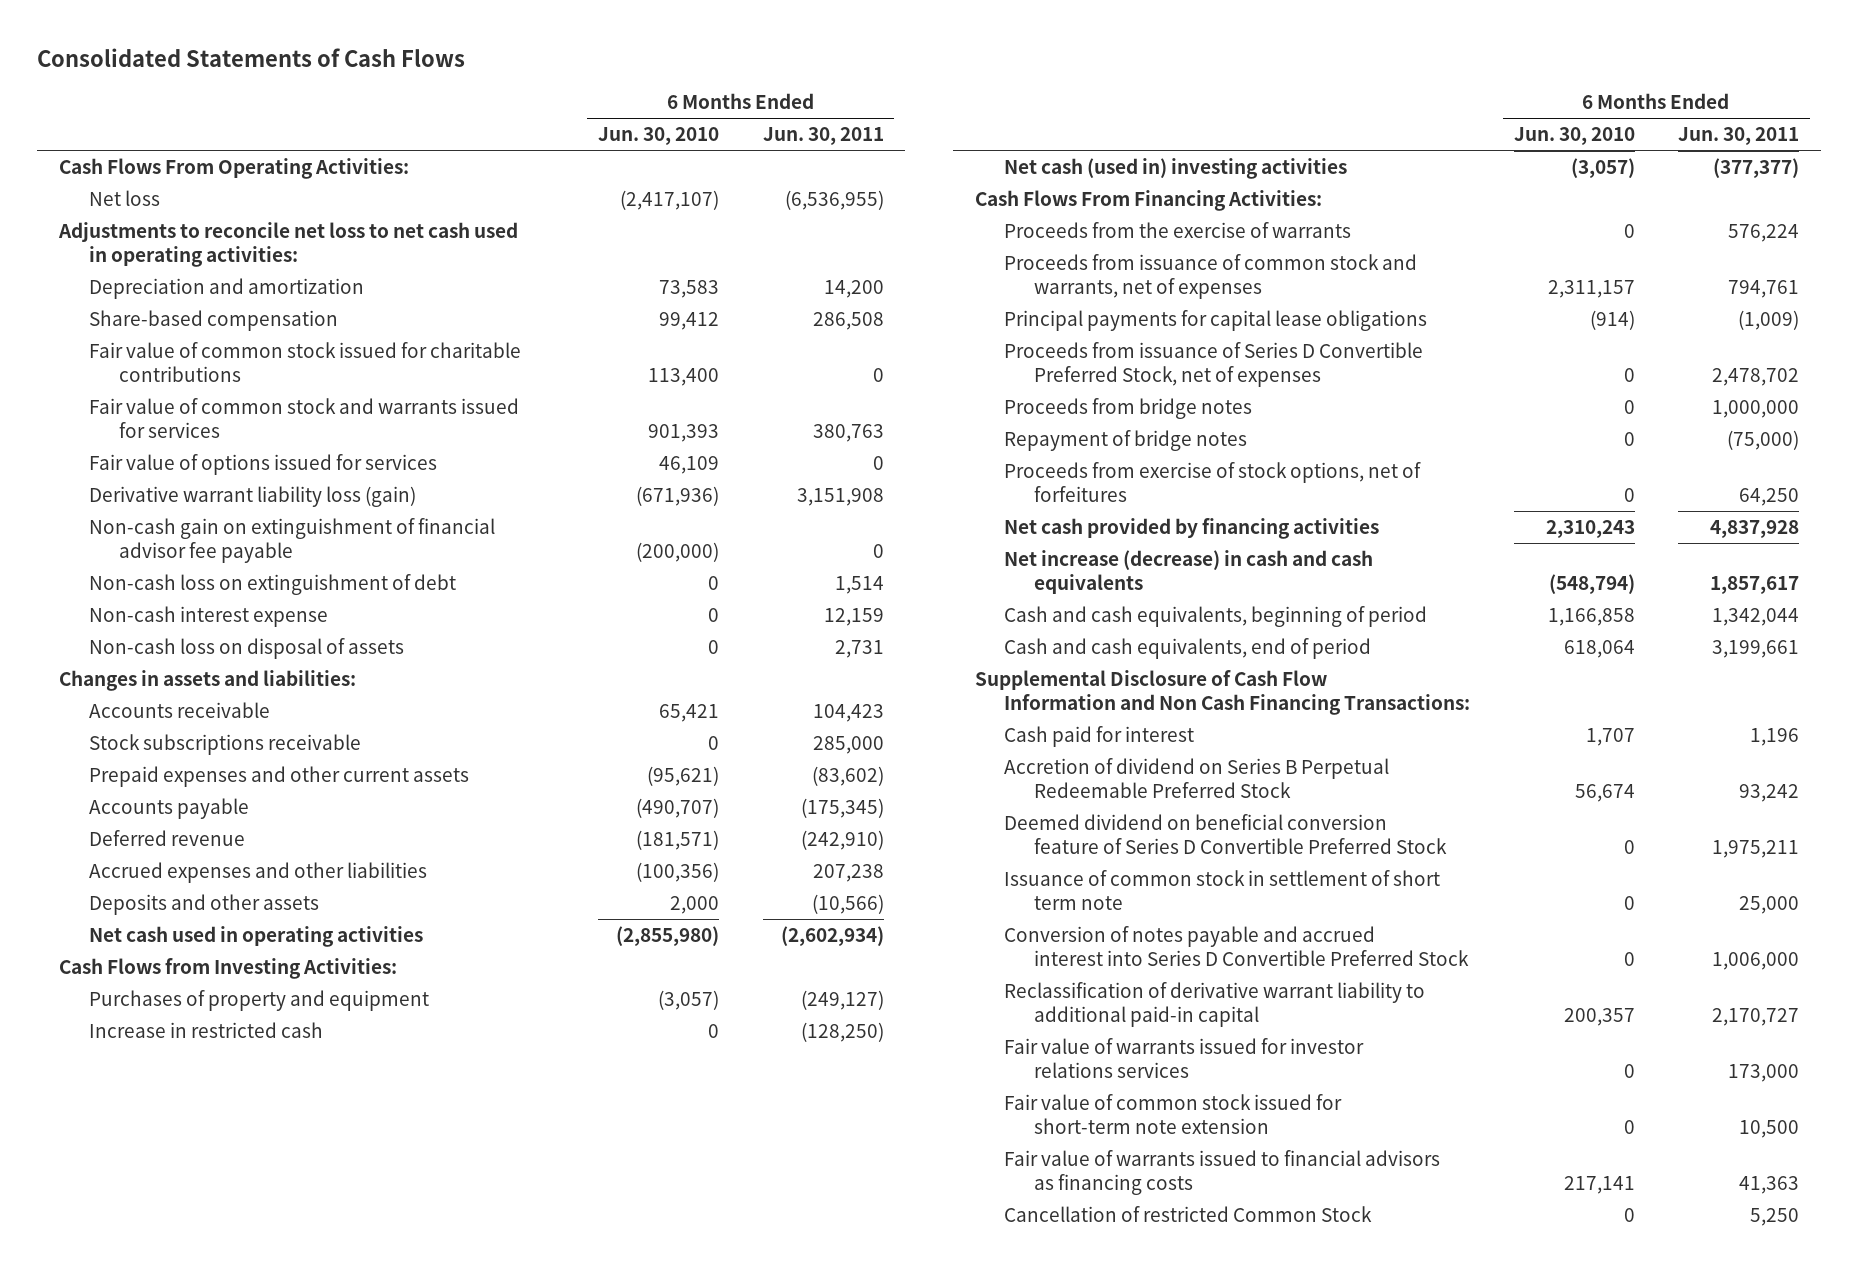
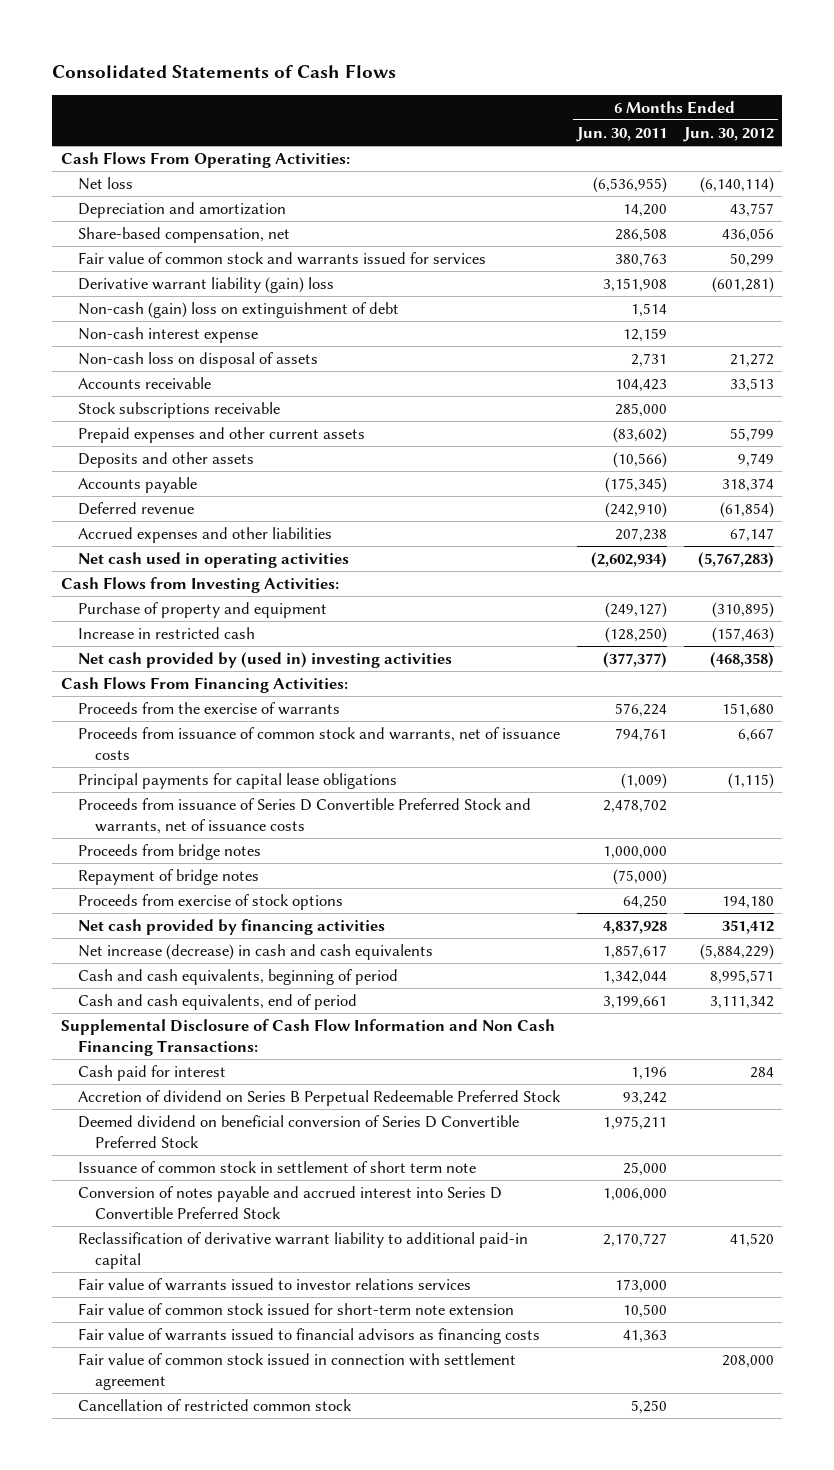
[598,127,720,146] Jun. 30, 2010 -> none
none -> [682,126,774,142] Jun. 30, 2012
[58,222,519,268] Adjustments to reconcile net loss to net cash used in operating activities: -> none
[89,342,522,383] Fair value of common stock issued for charitable contributions -> none
[89,310,339,332] Share-based compensation -> [77,227,290,244] Share-based compensation, net
[89,454,438,476] Fair value of options issued for services -> none
[89,518,496,564] Non-cash gain on extinguishment of financial advisor fee payable -> none
[89,486,417,508] Derivative warrant liability loss (gain) -> [77,277,334,294] Derivative warrant liability (gain) loss
[89,574,457,596] Non-cash loss on extinguishment of debt -> [77,302,399,319] Non-cash (gain) loss on extinguishment of debt
[59,670,357,692] Changes in assets and liabilities: -> none
[89,894,320,916] Deposits and other assets -> [77,452,254,469] Deposits and other assets
[89,990,430,1012] Purchases of property and equipment -> [77,602,327,619] Purchase of property and equipment
[1004,158,1348,180] Net cash (used in) investing activities -> [77,652,452,669] Net cash provided by (used in) investing activities
[1004,254,1418,300] Proceeds from issuance of common stock and warrants, net of expenses -> [77,727,560,760] Proceeds from issuance of common stock and warrants, net of issuance costs
[1004,342,1424,388] Proceeds from issuance of Series D Convertible Preferred Stock, net of expenses -> [77,798,531,834] Proceeds from issuance of Series D Convertible Preferred Stock and warrants, net of issuance costs
[1004,462,1422,503] Proceeds from exercise of stock options, net of forfeitures -> [77,894,343,911] Proceeds from exercise of stock options
[1004,814,1448,855] Deemed dividend on beneficial conversion feature of Series D Convertible Preferred Stock -> [77,1115,519,1148] Deemed dividend on beneficial conversion of Series D Convertible Preferred Stock
[1004,1038,1365,1079] Fair value of warrants issued for investor relations services -> [77,1278,471,1292] Fair value of warrants issued to investor relations services
none -> [77,1353,516,1390] Fair value of common stock issued in connection with settlement agreement
[1004,1206,1373,1223] Cancellation of restricted Common Stock -> [77,1399,352,1412] Cancellation of restricted common stock

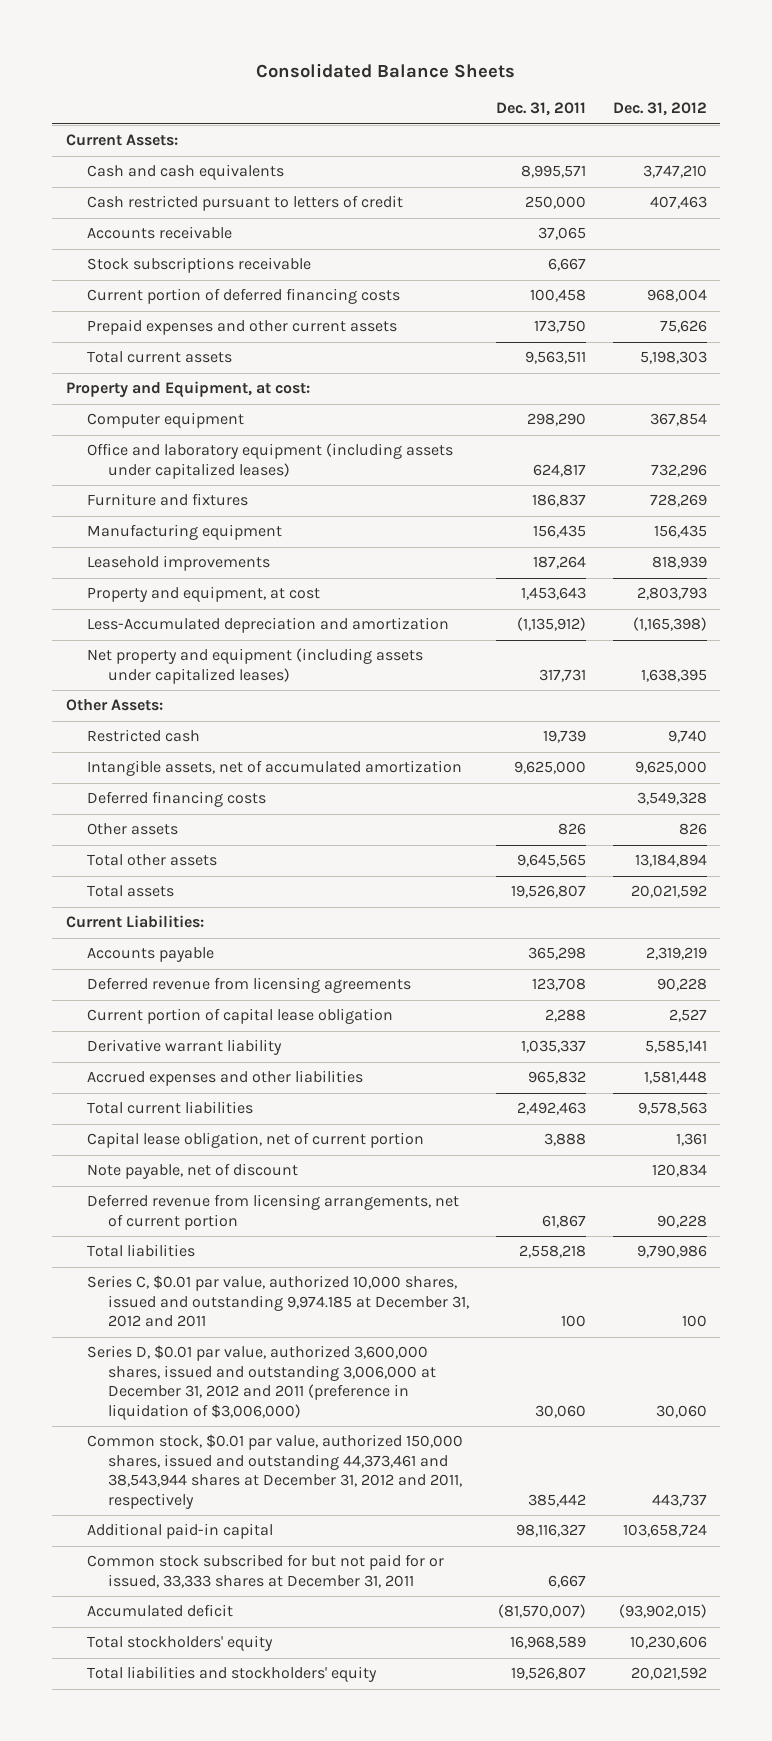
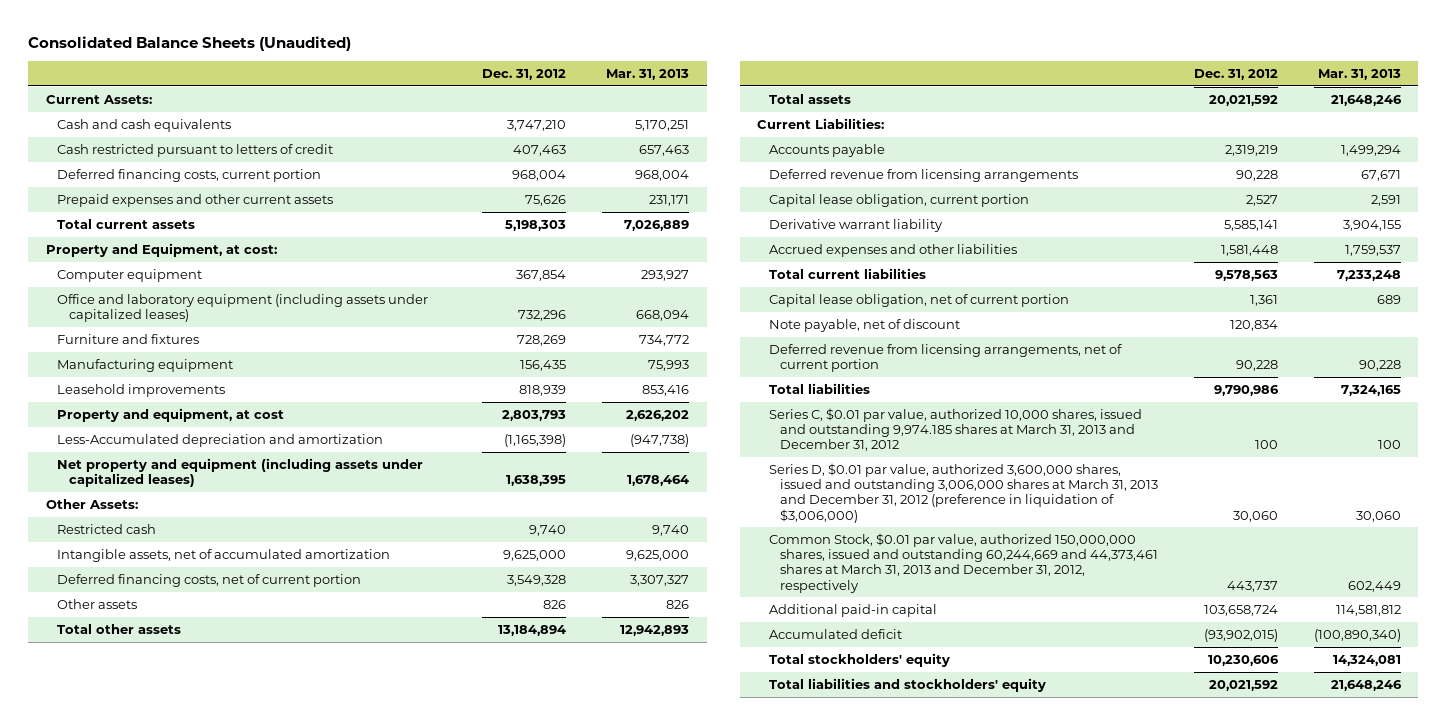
[256,62,516,78] Consolidated Balance Sheets -> [28,36,352,52] Consolidated Balance Sheets (Unaudited)
[495,102,586,117] Dec. 31, 2011 -> none
none -> [606,69,690,81] Mar. 31, 2013
[86,226,232,240] Accounts receivable -> none
[86,257,311,274] Stock subscriptions receivable -> none
[86,288,400,305] Current portion of deferred financing costs -> [57,168,322,182] Deferred financing costs, current portion
[86,791,266,808] Deferred financing costs -> [57,573,362,587] Deferred financing costs, net of current portion
[86,977,411,994] Deferred revenue from licensing agreements -> [768,168,1078,182] Deferred revenue from licensing arrangements
[86,1008,393,1025] Current portion of capital lease obligation -> [768,193,1029,207] Capital lease obligation, current portion
[86,1275,469,1328] Series C, $0.01 par value, authorized 10,000 shares, issued and outstanding 9,974.185 at December 31, 2012 and 2011 -> [768,407,1142,452] Series C, $0.01 par value, authorized 10,000 shares, issued and outstanding 9,974.185 shares at March 31, 2013 and December 31, 2012
[86,1345,436,1421] Series D, $0.01 par value, authorized 3,600,000 shares, issued and outstanding 3,006,000 at December 31, 2012 and 2011 (preference in liquidation of $3,006,000) -> [768,462,1159,523] Series D, $0.01 par value, authorized 3,600,000 shares, issued and outstanding 3,006,000 shares at March 31, 2013 and December 31, 2012 (preference in liquidation of $3,006,000)
[86,1434,463,1510] Common stock, $0.01 par value, authorized 150,000 shares, issued and outstanding 44,373,461 and 38,543,944 shares at December 31, 2012 and 2011, respectively -> [768,532,1159,593] Common Stock, $0.01 par value, authorized 150,000,000 shares, issued and outstanding 60,244,669 and 44,373,461 shares at March 31, 2013 and December 31, 2012, respectively
[86,1554,444,1588] Common stock subscribed for but not paid for or issued, 33,333 shares at December 31, 2011 -> none

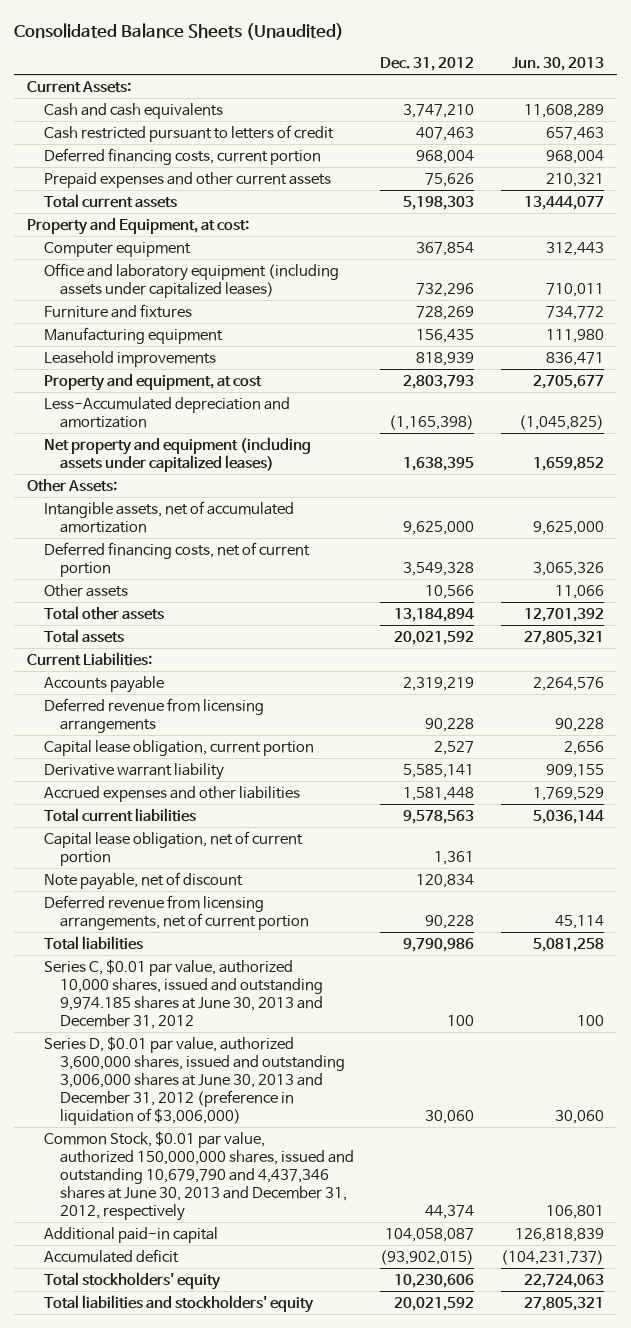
[606,69,690,81] Mar. 31, 2013 -> none
none -> [511,56,604,71] Jun. 30, 2013
[57,523,157,534] Restricted cash -> none
[543,599,567,609] 826 -> [425,584,475,599] 10,566
[768,407,1142,452] Series C, $0.01 par value, authorized 10,000 shares, issued and outstanding 9,974.185 shares at March 31, 2013 and December 31, 2012 -> [43,958,324,1029] Series C, $0.01 par value, authorized 10,000 shares, issued and outstanding 9,974.185 shares at June 30, 2013 and December 31, 2012
[768,462,1159,523] Series D, $0.01 par value, authorized 3,600,000 shares, issued and outstanding 3,006,000 shares at March 31, 2013 and December 31, 2012 (preference in liquidation of $3,006,000) -> [43,1035,346,1125] Series D, $0.01 par value, authorized 3,600,000 shares, issued and outstanding 3,006,000 shares at June 30, 2013 and December 31, 2012 (preference in liquidation of $3,006,000)
[768,532,1159,593] Common Stock, $0.01 par value, authorized 150,000,000 shares, issued and outstanding 60,244,669 and 44,373,461 shares at March 31, 2013 and December 31, 2012, respectively -> [43,1130,355,1221] Common Stock, $0.01 par value, authorized 150,000,000 shares, issued and outstanding 10,679,790 and 4,437,346 shares at June 30, 2013 and December 31, 2012, respectively
[1226,580,1278,592] 443,737 -> [425,1204,475,1219] 44,374
[1203,604,1278,616] 103,658,724 -> [385,1227,475,1242] 104,058,087

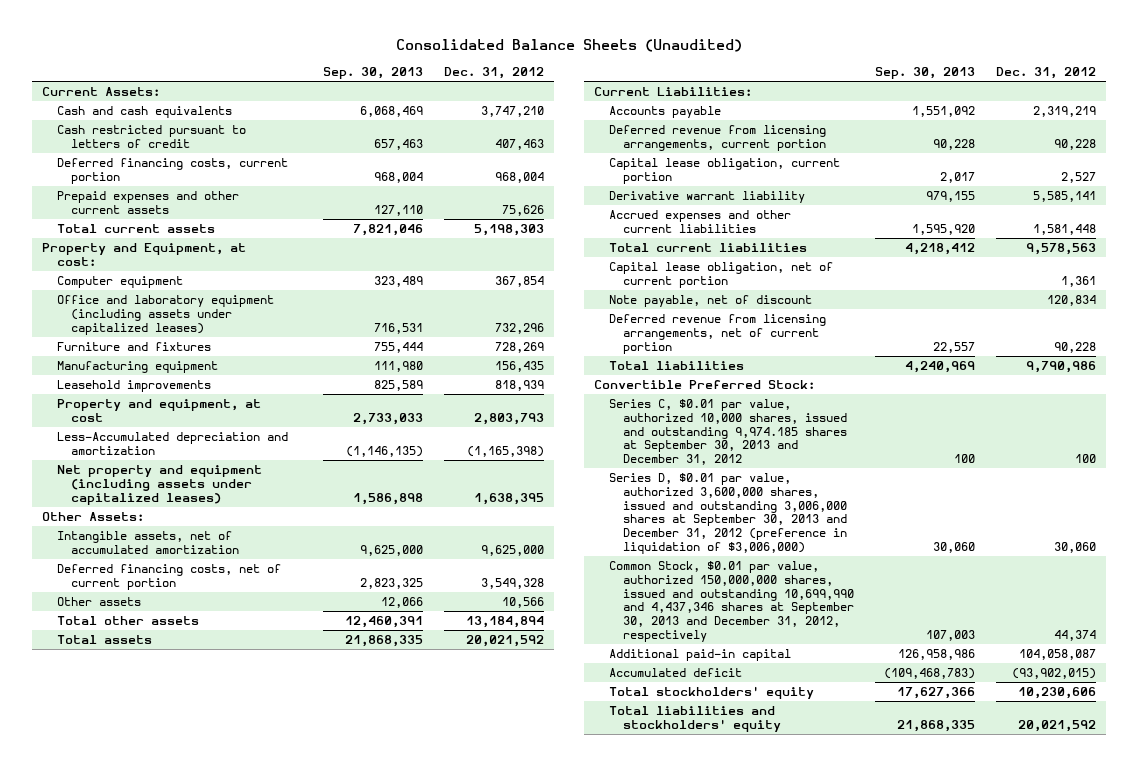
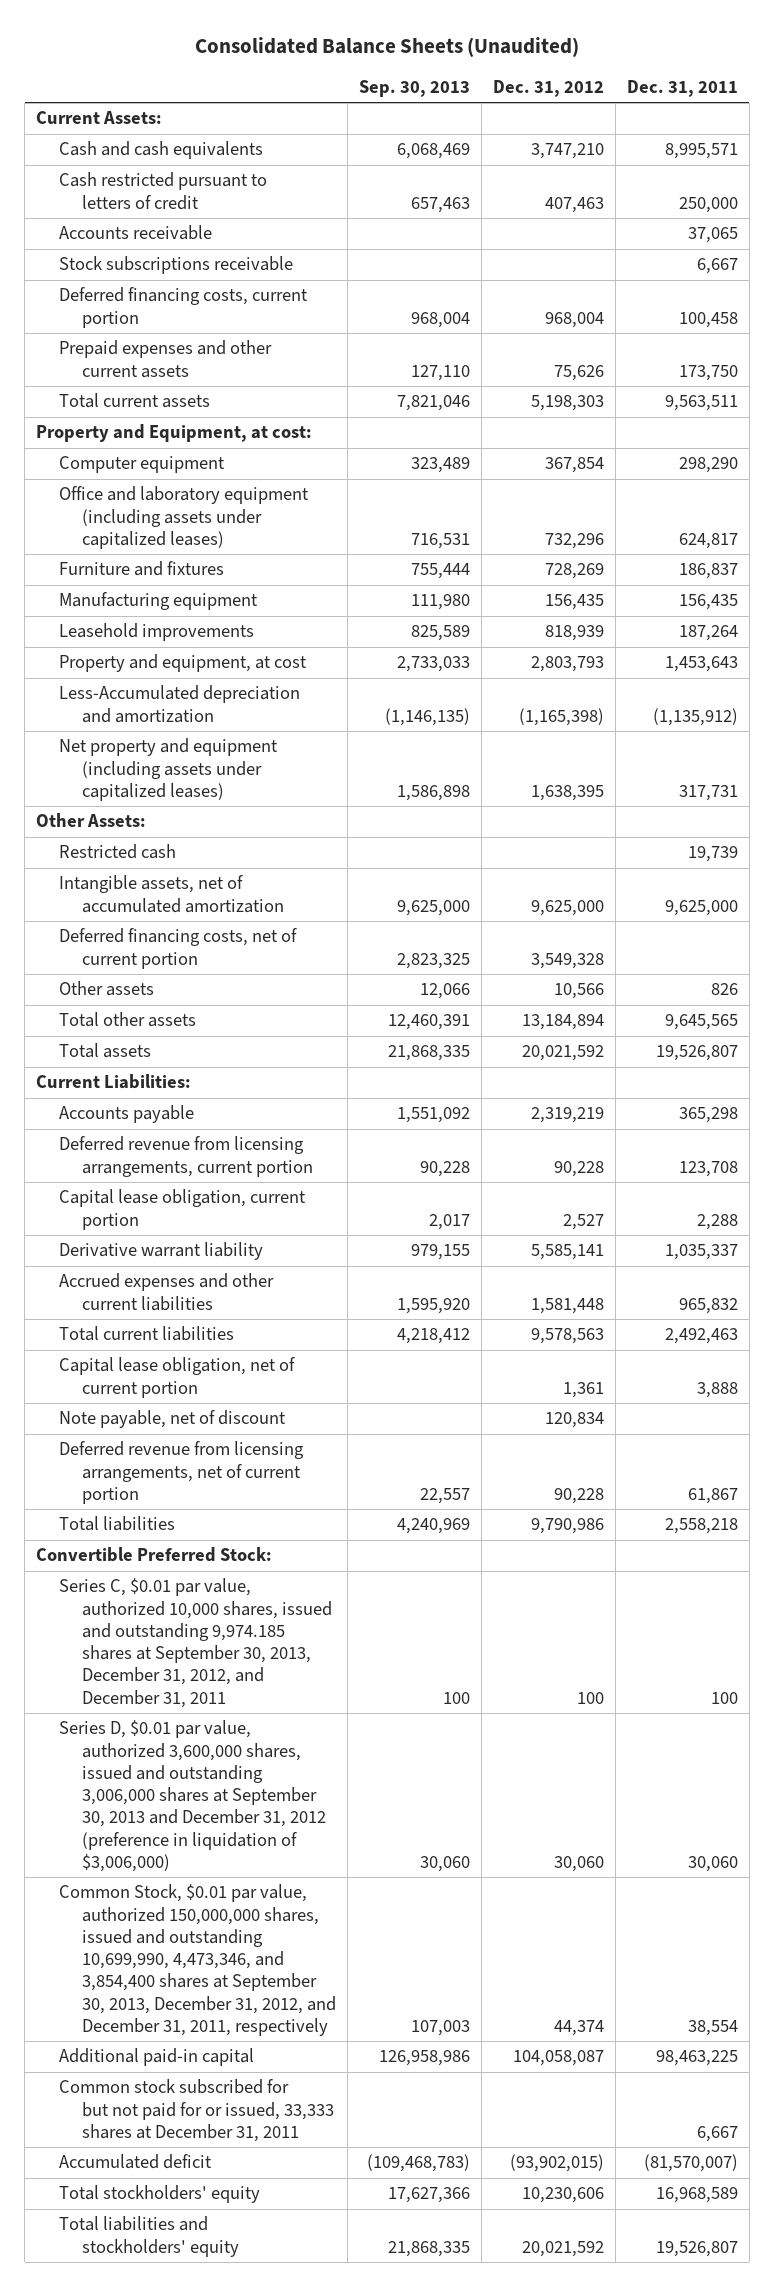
none -> [626,80,738,98] Dec. 31, 2011
none -> [59,225,213,241] Accounts receivable
none -> [59,256,294,275] Stock subscriptions receivable
none -> [59,844,177,860] Restricted cash
[608,399,848,466] Series C, $0.01 par value, authorized 10,000 shares, issued and outstanding 9,974.185 shares at September 30, 2013 and December 31, 2012 -> [59,1578,333,1708] Series C, $0.01 par value, authorized 10,000 shares, issued and outstanding 9,974.185 shares at September 30, 2013, December 31, 2012, and December 31, 2011
[608,561,855,642] Common Stock, $0.01 par value, authorized 150,000,000 shares, issued and outstanding 10,699,990 and 4,437,346 shares at September 30, 2013 and December 31, 2012, respectively -> [59,1884,337,2036] Common Stock, $0.01 par value, authorized 150,000,000 shares, issued and outstanding 10,699,990, 4,473,346, and 3,854,400 shares at September 30, 2013, December 31, 2012, and December 31, 2011, respectively
none -> [59,2079,335,2142] Common stock subscribed for but not paid for or issued, 33,333 shares at December 31, 2011

